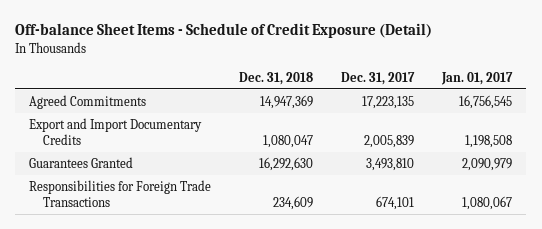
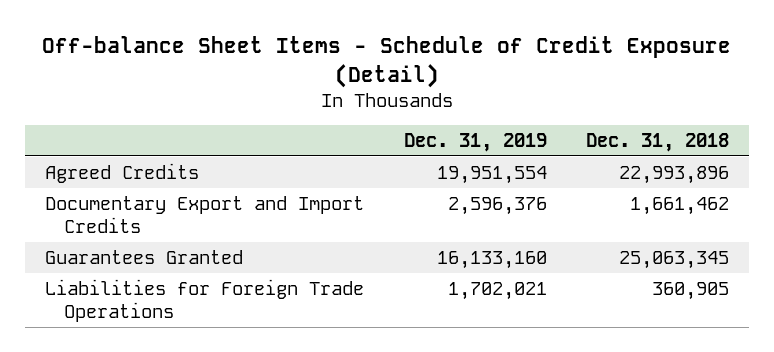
[341,71,416,85] Dec. 31, 2017 -> none
[441,71,514,85] Jan. 01, 2017 -> none
none -> [403,133,547,153] Dec. 31, 2019
[29,94,147,109] Agreed Commitments -> [44,162,199,183] Agreed Credits
[260,94,314,109] 14,947,369 -> [619,165,730,184] 22,993,896
[29,117,203,145] Export and Import Documentary Credits -> [44,195,364,234] Documentary Export and Import Credits
[263,134,314,148] 1,080,047 -> [630,196,730,215] 1,661,462
[259,156,314,171] 16,292,630 -> [619,250,730,269] 25,063,345
[29,179,212,207] Responsibilities for Foreign Trade Transactions -> [44,278,364,323] Liabilities for Foreign Trade Operations
[273,195,314,210] 234,609 -> [652,281,730,300] 360,905

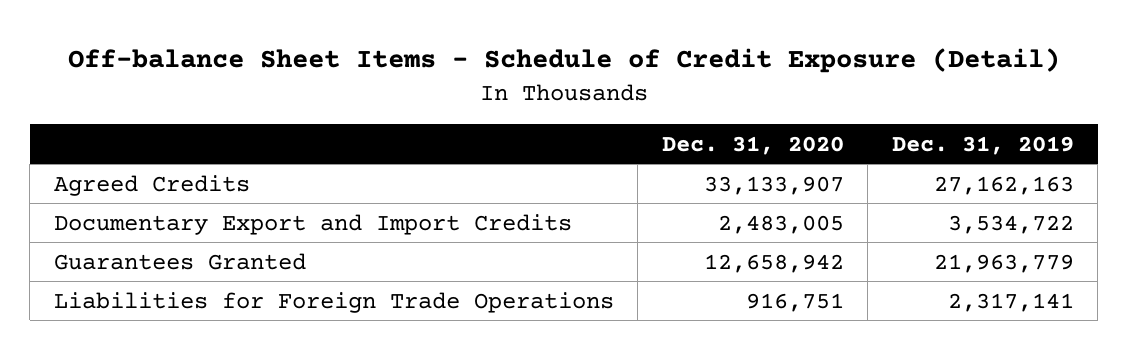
[586,133,730,153] Dec. 31, 2018 -> none
none -> [661,135,844,155] Dec. 31, 2020
[436,165,547,184] 19,951,554 -> [933,175,1074,195] 27,162,163
[447,196,547,215] 2,596,376 -> [947,214,1074,234] 3,534,722
[436,250,547,269] 16,133,160 -> [933,253,1074,273] 21,963,779
[447,281,547,300] 1,702,021 -> [947,292,1074,312] 2,317,141

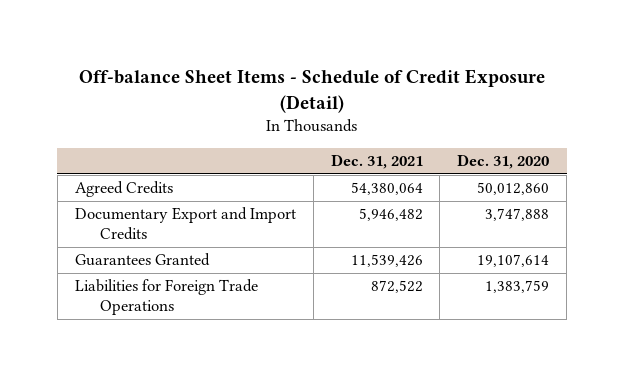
[891,135,1074,155] Dec. 31, 2019 -> none
none -> [330,154,423,170] Dec. 31, 2021
[703,175,844,195] 33,133,907 -> [477,182,550,196] 50,012,860
[717,214,844,234] 2,483,005 -> [485,208,550,222] 3,747,888
[703,253,844,273] 12,658,942 -> [477,254,550,268] 19,107,614
[745,292,844,312] 916,751 -> [485,280,550,294] 1,383,759

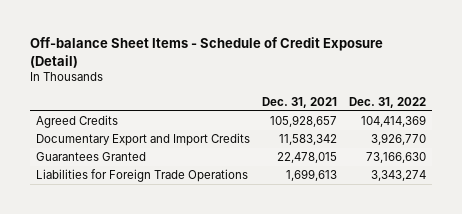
[457,154,550,170] Dec. 31, 2020 -> none
none -> [348,97,426,109] Dec. 31, 2022
[350,182,423,196] 54,380,064 -> [269,115,337,128] 105,928,657
[358,208,423,222] 5,946,482 -> [278,134,337,146] 11,583,342
[350,254,423,268] 11,539,426 -> [276,152,337,164] 22,478,015
[370,280,423,294] 872,522 -> [285,169,337,182] 1,699,613

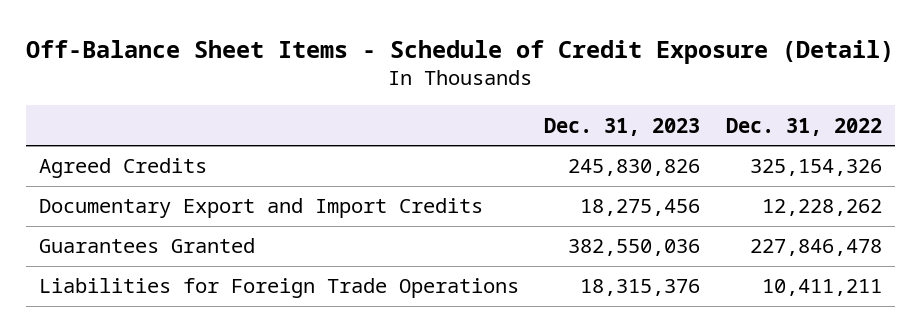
[29,36,383,68] Off-balance Sheet Items - Schedule of Credit Exposure (Detail) -> [26,39,895,64] Off-Balance Sheet Items - Schedule of Credit Exposure (Detail)
[261,97,337,109] Dec. 31, 2021 -> none
none -> [544,117,701,136] Dec. 31, 2023
[360,115,426,128] 104,414,369 -> [750,159,883,177] 325,154,326
[370,133,426,146] 3,926,770 -> [762,199,883,217] 12,228,262
[365,152,426,164] 73,166,630 -> [750,239,883,257] 227,846,478
[370,170,426,182] 3,343,274 -> [762,279,883,297] 10,411,211

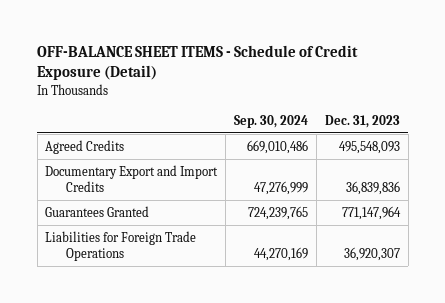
[26,39,895,64] Off-Balance Sheet Items - Schedule of Credit Exposure (Detail) -> [37,45,359,81] OFF-BALANCE SHEET ITEMS - Schedule of Credit Exposure (Detail)
[726,117,883,136] Dec. 31, 2022 -> none
none -> [234,114,309,128] Sep. 30, 2024
[568,159,701,177] 245,830,826 -> [338,140,400,154] 495,548,093
[580,199,701,217] 18,275,456 -> [345,181,400,196] 36,839,836
[568,239,701,257] 382,550,036 -> [341,205,401,220] 771,147,964
[580,279,701,297] 18,315,376 -> [343,247,400,262] 36,920,307

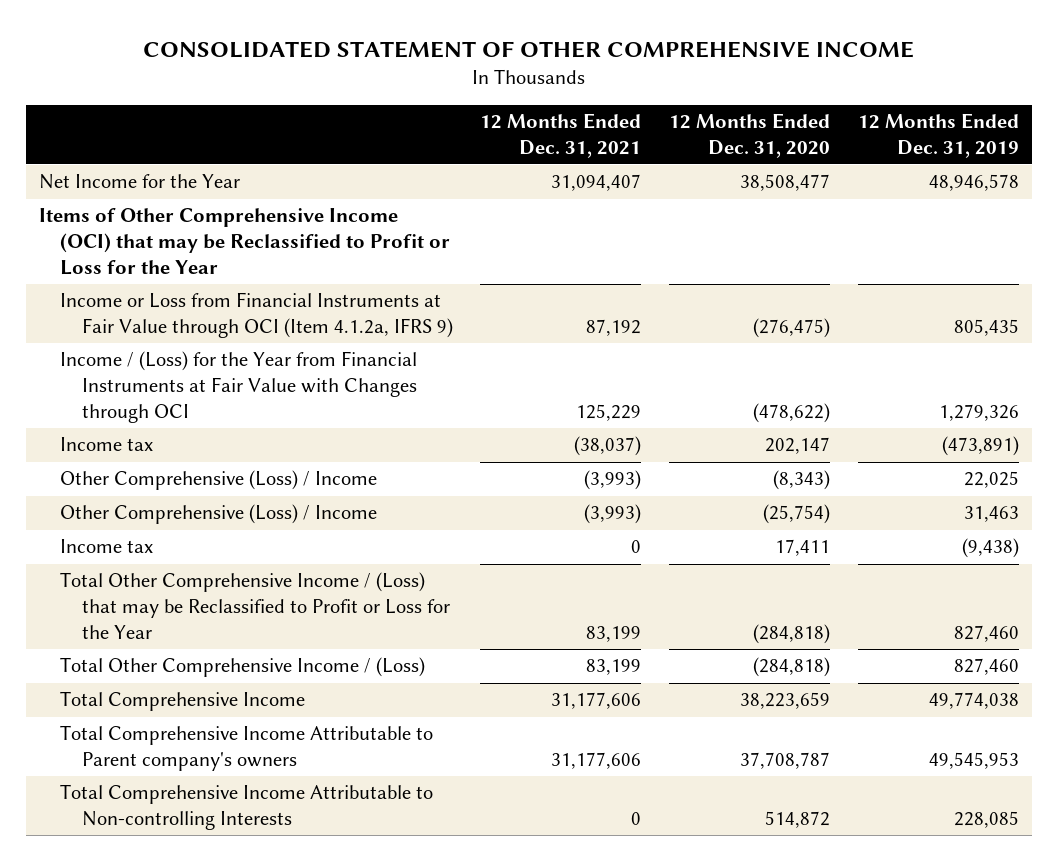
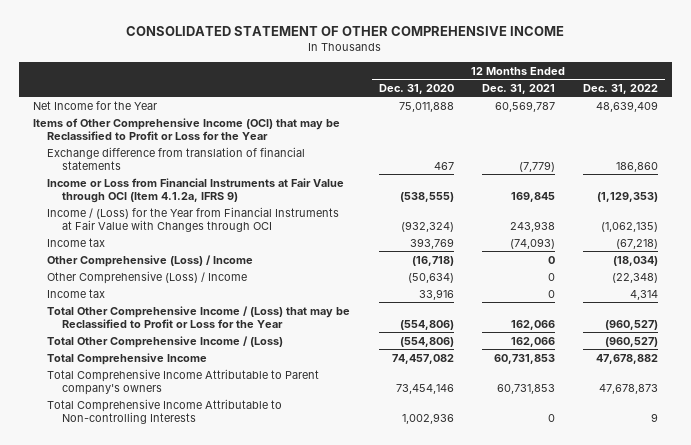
[857,113,1019,158] 12 Months Ended Dec. 31, 2019 -> none
none -> [582,83,658,94] Dec. 31, 2022
[551,174,642,192] 31,094,407 -> [494,100,555,112] 60,569,787
[739,174,830,192] 38,508,477 -> [398,101,454,112] 75,011,888
none -> [47,146,306,170] Exchange difference from translation of financial statements
[586,318,642,336] 87,192 -> [510,191,555,202] 169,845
[752,317,830,338] (276,475) -> [399,191,454,202] (538,555)
[576,403,642,421] 125,229 -> [509,220,555,232] 243,938
[752,402,830,423] (478,622) -> [400,220,454,232] (932,324)
[574,436,642,457] (38,037) -> [509,237,555,249] (74,093)
[764,437,830,455] 202,147 -> [409,237,454,249] 393,769
[584,470,642,491] (3,993) -> [547,255,555,264] 0
[772,470,830,491] (8,343) -> [411,255,454,266] (16,718)
[584,504,642,525] (3,993) -> [547,272,555,281] 0
[762,504,830,525] (25,754) -> [407,272,454,283] (50,634)
[774,539,830,557] 17,411 -> [418,288,454,300] 33,916
[586,625,642,642] 83,199 -> [510,319,555,330] 162,066
[752,623,830,644] (284,818) -> [399,319,454,330] (554,806)
[586,659,642,676] 83,199 -> [510,336,555,347] 162,066
[752,657,830,678] (284,818) -> [399,336,454,347] (554,806)
[551,692,642,710] 31,177,606 -> [493,353,555,364] 60,731,853
[739,692,830,710] 38,223,659 -> [391,353,454,364] 74,457,082
[551,751,642,769] 31,177,606 -> [496,383,555,394] 60,731,853
[739,751,830,769] 37,708,787 -> [395,383,454,394] 73,454,146
[764,810,830,828] 514,872 -> [401,412,454,424] 1,002,936

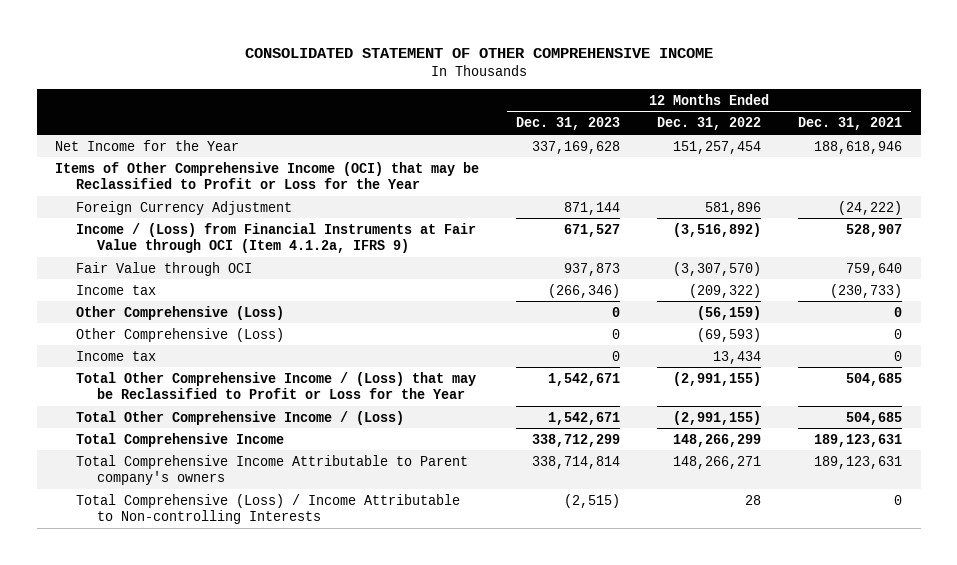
[378,83,454,94] Dec. 31, 2020 -> none
none -> [516,117,621,131] Dec. 31, 2023
[494,100,555,112] 60,569,787 -> [814,140,903,154] 188,618,946
[595,100,658,112] 48,639,409 -> [673,140,762,154] 151,257,454
[47,146,306,170] Exchange difference from translation of financial statements -> none
none -> [76,200,293,215] Foreign Currency Adjustment
[47,177,345,203] Income or Loss from Financial Instruments at Fair Value through OCI (Item 4.1.2a, IFRS 9) -> [76,222,477,253] Income / (Loss) from Financial Instruments at Fair Value through OCI (Item 4.1.2a, IFRS 9)
[510,191,555,202] 169,845 -> [846,223,903,237] 528,907
[596,191,658,202] (1,129,353) -> [673,222,762,237] (3,516,892)
[47,206,340,232] Income / (Loss) for the Year from Financial Instruments at Fair Value with Changes through OCI -> [76,261,253,276] Fair Value through OCI
[509,220,555,232] 243,938 -> [846,262,903,276] 759,640
[600,221,658,232] (1,062,135) -> [673,261,762,276] (3,307,570)
[509,237,555,249] (74,093) -> [830,283,903,298] (230,733)
[615,238,658,249] (67,218) -> [689,283,762,298] (209,322)
[47,254,254,267] Other Comprehensive (Loss) / Income -> [76,305,285,320] Other Comprehensive (Loss)
[612,255,658,266] (18,034) -> [697,305,762,320] (56,159)
[47,270,248,284] Other Comprehensive (Loss) / Income -> [76,327,285,342] Other Comprehensive (Loss)
[611,272,658,283] (22,348) -> [697,327,762,342] (69,593)
[629,289,658,300] 4,314 -> [713,350,762,364] 13,434
[510,319,555,330] 162,066 -> [846,372,903,386] 504,685
[604,319,658,330] (960,527) -> [673,371,762,386] (2,991,155)
[510,336,555,347] 162,066 -> [846,411,903,425] 504,685
[604,336,658,347] (960,527) -> [673,410,762,425] (2,991,155)
[493,353,555,364] 60,731,853 -> [814,433,903,447] 189,123,631
[595,353,658,364] 47,678,882 -> [673,433,762,447] 148,266,299
[496,383,555,394] 60,731,853 -> [814,455,903,469] 189,123,631
[598,383,658,394] 47,678,873 -> [673,455,762,469] 148,266,271
[47,398,283,424] Total Comprehensive Income Attributable to Non-controlling Interests -> [76,493,461,524] Total Comprehensive (Loss) / Income Attributable to Non-controlling Interests
[650,412,658,422] 9 -> [745,494,762,505] 28

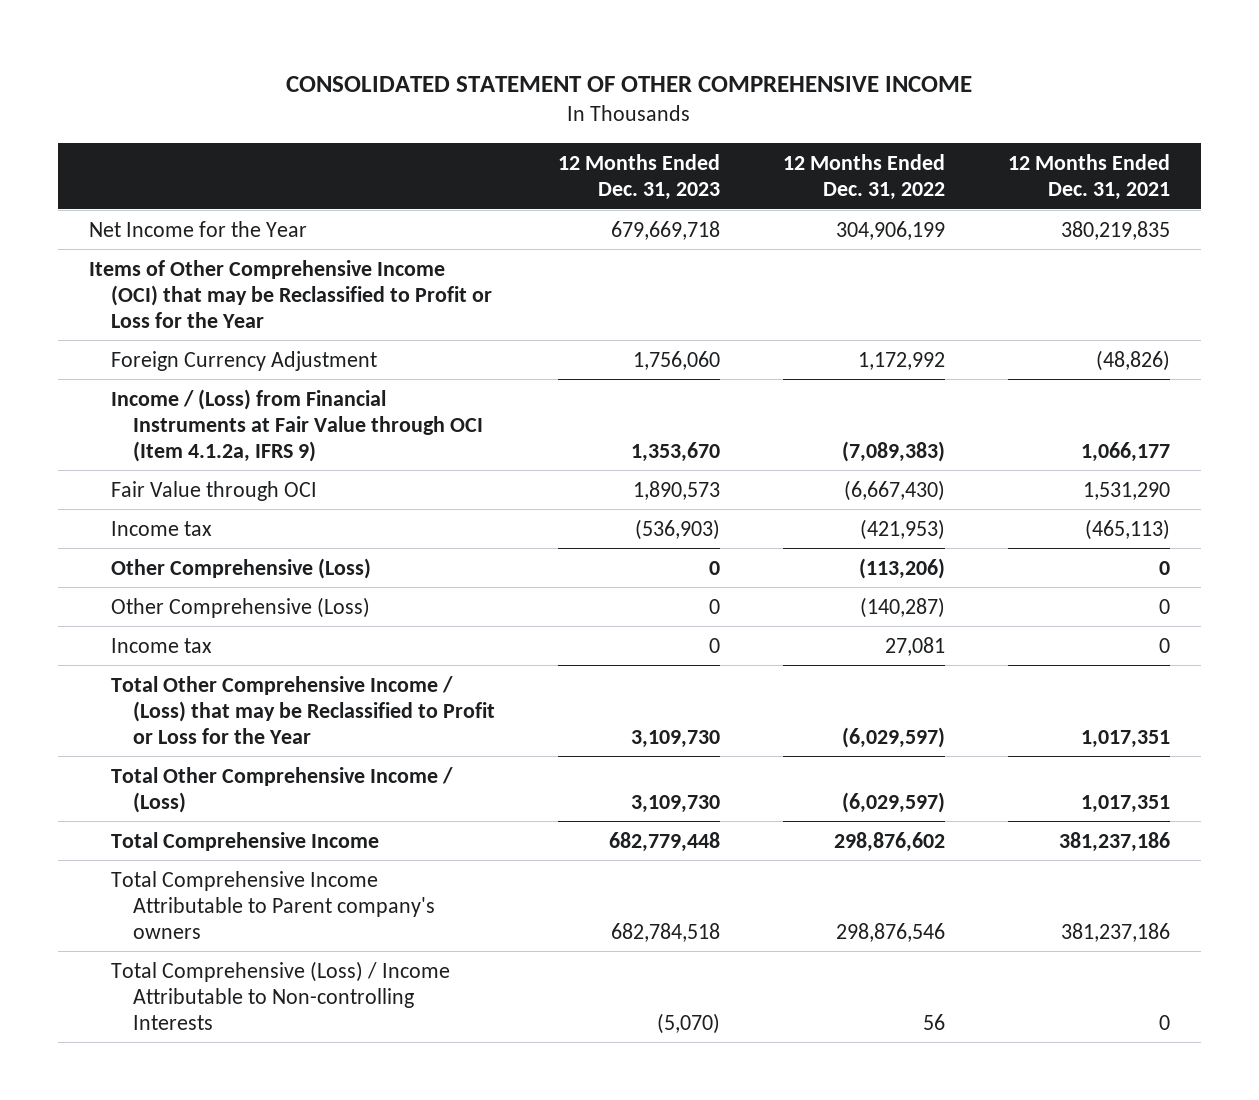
[532,140,621,154] 337,169,628 -> [610,220,720,240] 679,669,718
[673,140,762,154] 151,257,454 -> [835,220,945,240] 304,906,199
[814,140,903,154] 188,618,946 -> [1060,220,1170,240] 380,219,835
[564,201,621,215] 871,144 -> [632,350,720,370] 1,756,060
[705,201,762,215] 581,896 -> [857,351,945,370] 1,172,992
[838,200,903,215] (24,222) -> [1095,349,1170,371] (48,826)
[564,223,621,237] 671,527 -> [630,441,720,462] 1,353,670
[673,222,762,237] (3,516,892) -> [841,440,945,462] (7,089,383)
[846,223,903,237] 528,907 -> [1080,441,1170,462] 1,066,177
[564,262,621,276] 937,873 -> [632,480,720,500] 1,890,573
[673,261,762,276] (3,307,570) -> [843,479,945,501] (6,667,430)
[846,262,903,276] 759,640 -> [1082,481,1170,500] 1,531,290
[548,283,621,298] (266,346) -> [634,518,720,540] (536,903)
[689,283,762,298] (209,322) -> [859,518,945,540] (421,953)
[830,283,903,298] (230,733) -> [1084,518,1170,540] (465,113)
[697,305,762,320] (56,159) -> [858,557,945,579] (113,206)
[697,327,762,342] (69,593) -> [859,596,945,618] (140,287)
[713,350,762,364] 13,434 -> [884,636,945,656] 27,081
[548,372,621,386] 1,542,671 -> [630,729,720,748] 3,109,730
[673,371,762,386] (2,991,155) -> [841,726,945,748] (6,029,597)
[846,372,903,386] 504,685 -> [1080,729,1170,748] 1,017,351
[548,411,621,425] 1,542,671 -> [630,794,720,813] 3,109,730
[673,410,762,425] (2,991,155) -> [841,791,945,813] (6,029,597)
[846,411,903,425] 504,685 -> [1080,794,1170,813] 1,017,351
[532,433,621,447] 338,712,299 -> [608,831,720,852] 682,779,448
[673,433,762,447] 148,266,299 -> [833,831,945,852] 298,876,602
[814,433,903,447] 189,123,631 -> [1058,831,1170,852] 381,237,186
[532,455,621,469] 338,714,814 -> [610,922,720,942] 682,784,518
[673,455,762,469] 148,266,271 -> [835,922,945,942] 298,876,546
[814,455,903,469] 189,123,631 -> [1060,922,1170,942] 381,237,186
[564,493,621,508] (2,515) -> [656,1012,720,1034] (5,070)
[745,494,762,505] 28 -> [922,1013,945,1030] 56

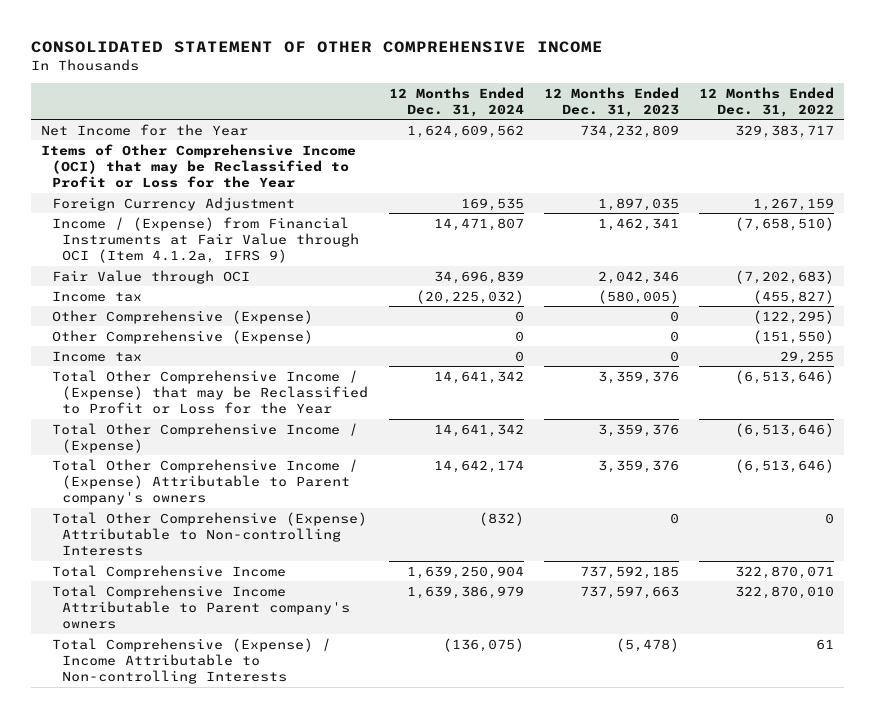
[1007,154,1170,200] 12 Months Ended Dec. 31, 2021 -> none
none -> [388,86,524,117] 12 Months Ended Dec. 31, 2024
[610,220,720,240] 679,669,718 -> [579,124,679,138] 734,232,809
[835,220,945,240] 304,906,199 -> [735,124,835,138] 329,383,717
[632,350,720,370] 1,756,060 -> [597,197,679,211] 1,897,035
[857,351,945,370] 1,172,992 -> [753,197,835,211] 1,267,159
[111,388,484,462] Income / (Loss) from Financial Instruments at Fair Value through OCI (Item 4.1.2a, IFRS 9) -> [51,216,360,263] Income / (Expense) from Financial Instruments at Fair Value through OCI (Item 4.1.2a, IFRS 9)
[630,441,720,462] 1,353,670 -> [597,217,679,231] 1,462,341
[841,440,945,462] (7,089,383) -> [735,216,835,231] (7,658,510)
[632,480,720,500] 1,890,573 -> [597,270,679,284] 2,042,346
[843,479,945,501] (6,667,430) -> [735,269,835,284] (7,202,683)
[634,518,720,540] (536,903) -> [597,289,679,304] (580,005)
[859,518,945,540] (421,953) -> [753,289,835,304] (455,827)
[111,557,372,579] Other Comprehensive (Loss) -> [51,309,313,324] Other Comprehensive (Expense)
[858,557,945,579] (113,206) -> [753,309,835,324] (122,295)
[111,596,371,618] Other Comprehensive (Loss) -> [51,329,313,344] Other Comprehensive (Expense)
[859,596,945,618] (140,287) -> [753,329,835,344] (151,550)
[884,636,945,656] 27,081 -> [780,350,835,364] 29,255
[111,675,496,744] Total Other Comprehensive Income / (Loss) that may be Reclassified to Profit or Loss for the Year -> [51,369,369,414] Total Other Comprehensive Income / (Expense) that may be Reclassified to Profit or Loss for the Year
[630,729,720,748] 3,109,730 -> [597,370,679,384] 3,359,376
[841,726,945,748] (6,029,597) -> [735,369,835,384] (6,513,646)
[111,766,454,813] Total Other Comprehensive Income / (Loss) -> [51,422,358,453] Total Other Comprehensive Income / (Expense)
[630,794,720,813] 3,109,730 -> [597,423,679,437] 3,359,376
[841,791,945,813] (6,029,597) -> [735,422,835,437] (6,513,646)
none -> [51,458,358,505] Total Other Comprehensive Income / (Expense) Attributable to Parent company's owners
none -> [51,511,367,556] Total Other Comprehensive (Expense) Attributable to Non-controlling Interests
[608,831,720,852] 682,779,448 -> [579,565,679,579] 737,592,185
[833,831,945,852] 298,876,602 -> [735,565,835,579] 322,870,071
[610,922,720,942] 682,784,518 -> [579,585,679,599] 737,597,663
[835,922,945,942] 298,876,546 -> [735,585,835,599] 322,870,010
[111,960,451,1030] Total Comprehensive (Loss) / Income Attributable to Non-controlling Interests -> [51,637,331,684] Total Comprehensive (Expense) / Income Attributable to Non-controlling Interests
[656,1012,720,1034] (5,070) -> [615,637,679,652] (5,478)
[922,1013,945,1030] 56 -> [816,638,835,650] 61

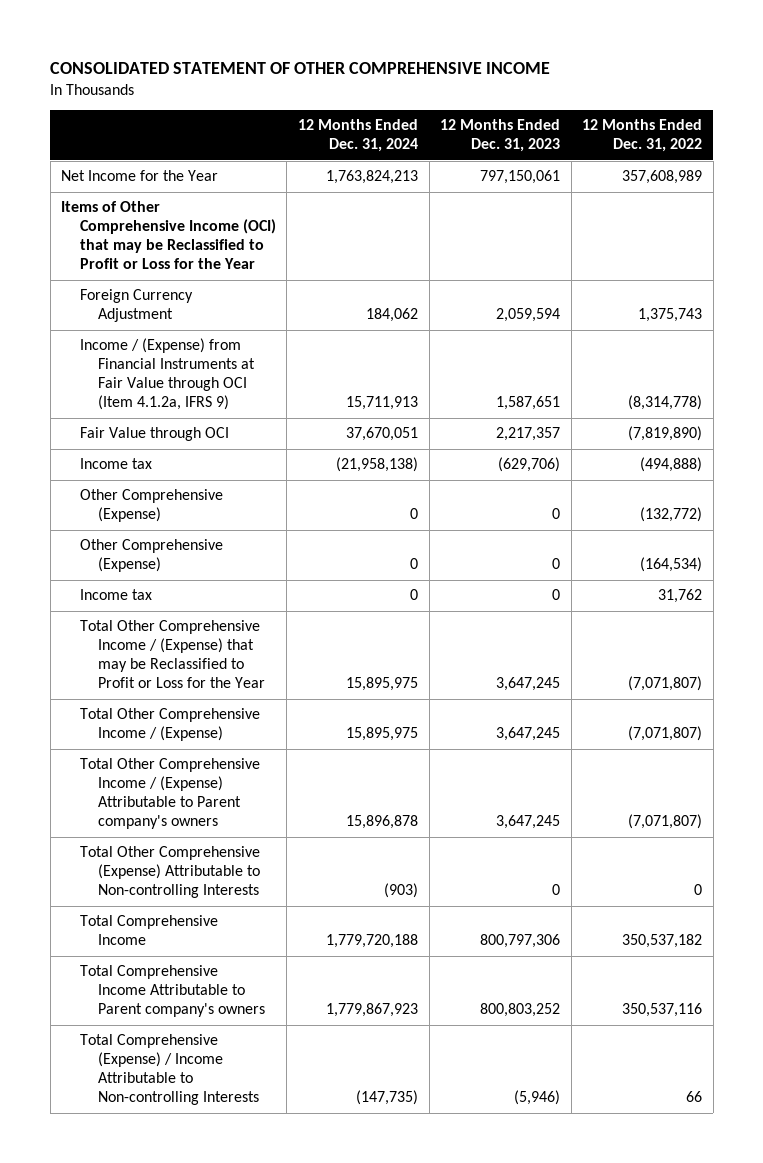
[406,124,524,138] 1,624,609,562 -> [325,170,418,185] 1,763,824,213
[579,124,679,138] 734,232,809 -> [480,170,561,185] 797,150,061
[735,124,835,138] 329,383,717 -> [622,170,703,185] 357,608,989
[460,197,524,211] 169,535 -> [365,308,418,323] 184,062
[597,197,679,211] 1,897,035 -> [496,308,561,323] 2,059,594
[753,197,835,211] 1,267,159 -> [638,308,703,323] 1,375,743
[433,217,524,231] 14,471,807 -> [345,396,418,411] 15,711,913
[597,217,679,231] 1,462,341 -> [496,396,561,411] 1,587,651
[735,216,835,231] (7,658,510) -> [628,395,703,411] (8,314,778)
[433,270,524,284] 34,696,839 -> [345,427,418,442] 37,670,051
[597,270,679,284] 2,042,346 -> [496,427,561,442] 2,217,357
[735,269,835,284] (7,202,683) -> [628,426,703,442] (7,819,890)
[415,289,524,304] (20,225,032) -> [335,457,418,473] (21,958,138)
[597,289,679,304] (580,005) -> [498,457,561,473] (629,706)
[753,289,835,304] (455,827) -> [640,457,703,473] (494,888)
[753,309,835,324] (122,295) -> [640,507,703,523] (132,772)
[753,329,835,344] (151,550) -> [640,557,703,573] (164,534)
[780,350,835,364] 29,255 -> [658,589,703,604] 31,762
[433,370,524,384] 14,641,342 -> [345,677,418,692] 15,895,975
[597,370,679,384] 3,359,376 -> [496,677,561,692] 3,647,245
[735,369,835,384] (6,513,646) -> [628,676,703,692] (7,071,807)
[433,423,524,437] 14,641,342 -> [345,727,418,742] 15,895,975
[597,423,679,437] 3,359,376 -> [496,727,561,742] 3,647,245
[735,422,835,437] (6,513,646) -> [628,726,703,742] (7,071,807)
[433,459,524,473] 14,642,174 -> [345,815,418,830] 15,896,878
[597,459,679,473] 3,359,376 -> [496,815,561,830] 3,647,245
[735,458,835,473] (6,513,646) -> [628,814,703,830] (7,071,807)
[478,511,524,526] (832) -> [383,883,418,899] (903)
[406,565,524,579] 1,639,250,904 -> [325,934,418,949] 1,779,720,188
[579,565,679,579] 737,592,185 -> [480,934,561,949] 800,797,306
[735,565,835,579] 322,870,071 -> [622,934,703,949] 350,537,182
[406,585,524,599] 1,639,386,979 -> [325,1003,418,1018] 1,779,867,923
[579,585,679,599] 737,597,663 -> [480,1003,561,1018] 800,803,252
[735,585,835,599] 322,870,010 -> [622,1003,703,1018] 350,537,116
[442,637,524,652] (136,075) -> [355,1090,418,1106] (147,735)
[615,637,679,652] (5,478) -> [514,1090,561,1106] (5,946)
[816,638,835,650] 61 -> [686,1091,703,1103] 66

